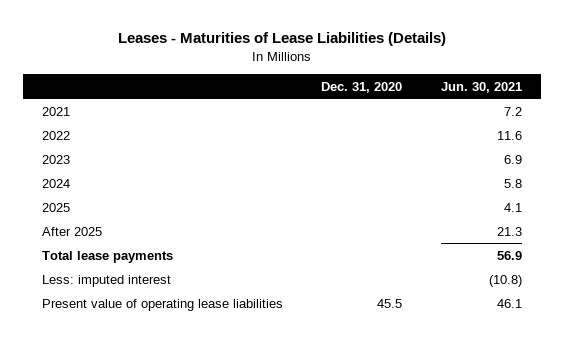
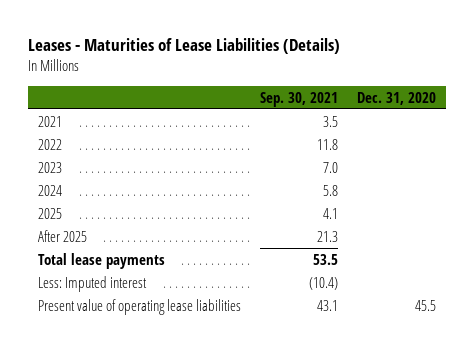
[440,81,522,93] Jun. 30, 2021 -> none
none -> [259,91,338,107] Sep. 30, 2021
[42,274,172,287] Less: imputed interest -> [37,275,147,292] Less: Imputed interest

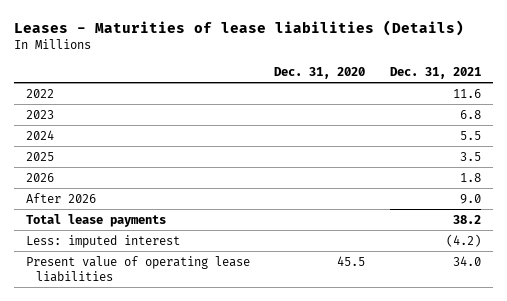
[28,38,341,55] Leases - Maturities of Lease Liabilities (Details) -> [14,19,465,36] Leases - Maturities of lease liabilities (Details)
[259,91,338,107] Sep. 30, 2021 -> none
none -> [389,66,481,79] Dec. 31, 2021
[37,115,62,127] 2021 -> none
[37,229,87,242] After 2025 -> none
none -> [26,172,55,182] 2026
none -> [26,192,97,203] After 2026
[37,275,147,292] Less: Imputed interest -> [26,234,181,248] Less: imputed interest

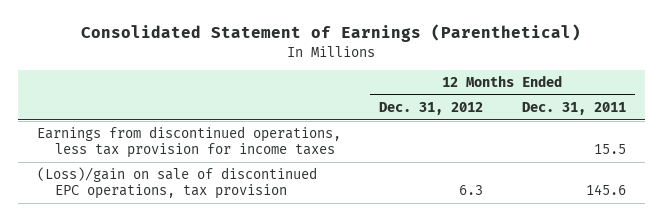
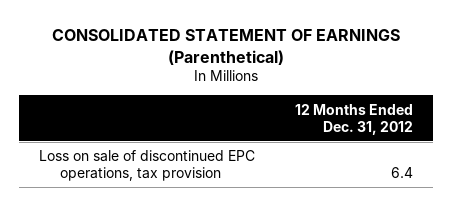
[81,24,582,43] Consolidated Statement of Earnings (Parenthetical) -> [52,28,401,65] CONSOLIDATED STATEMENT OF EARNINGS (Parenthetical)
[521,101,626,115] Dec. 31, 2011 -> none
[36,126,341,159] Earnings from discontinued operations, less tax provision for income taxes -> none
[36,167,317,200] (Loss)/gain on sale of discontinued EPC operations, tax provision -> [39,150,256,182] Loss on sale of discontinued EPC operations, tax provision
[459,185,484,196] 6.3 -> [390,167,413,179] 6.4

